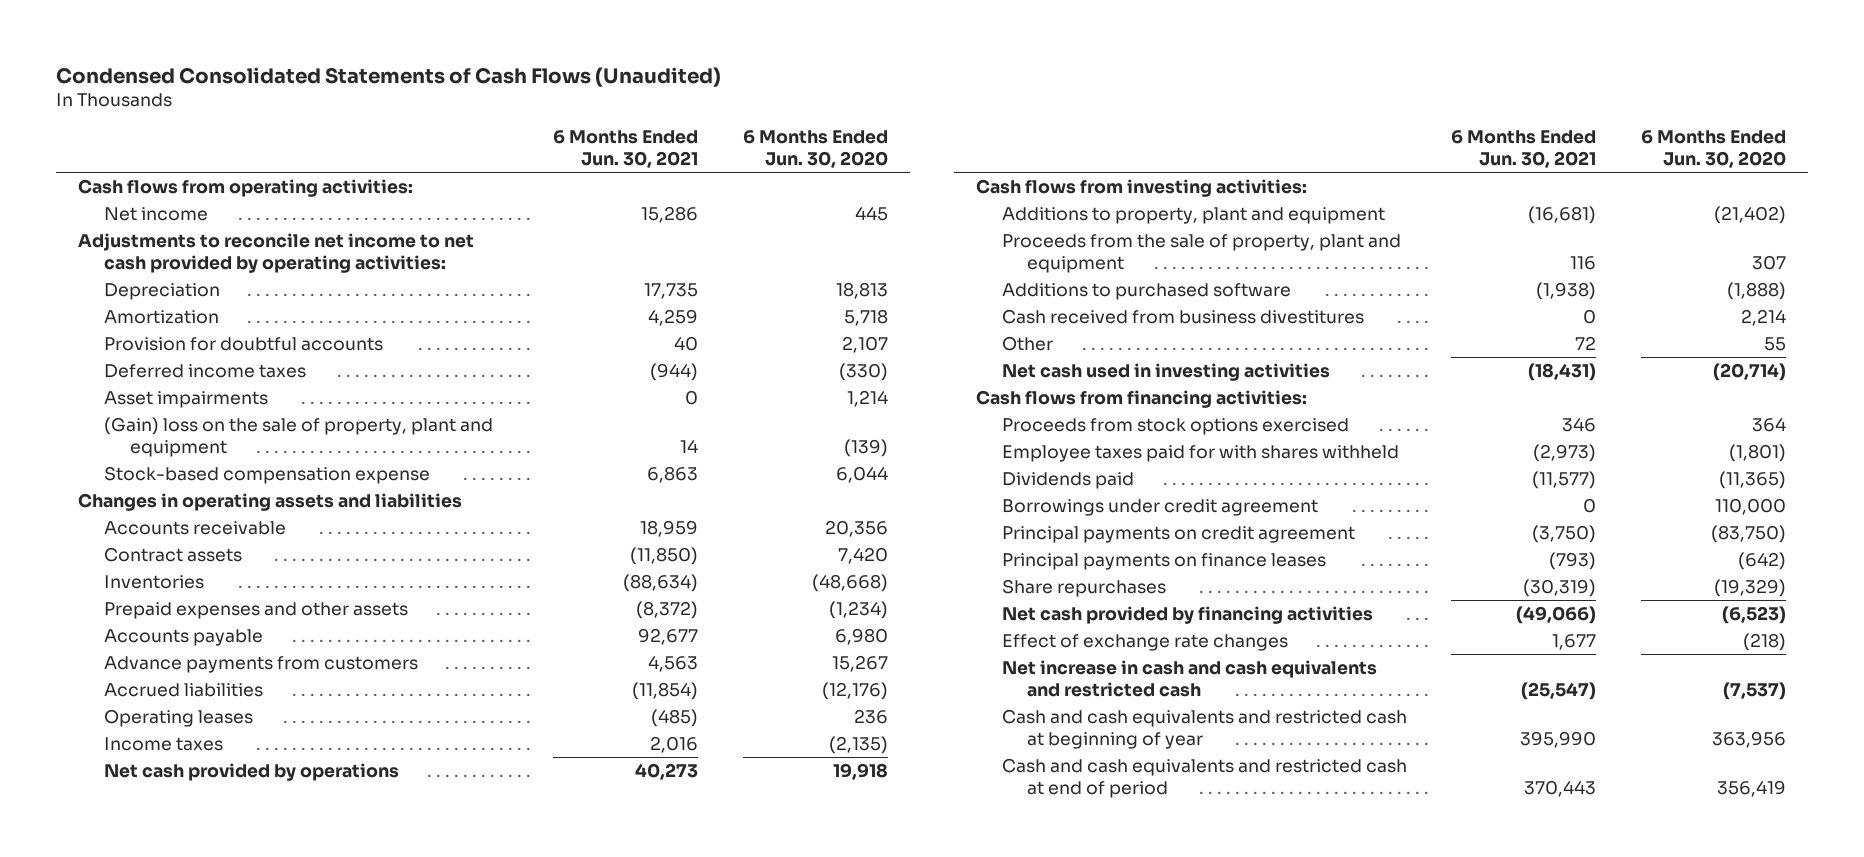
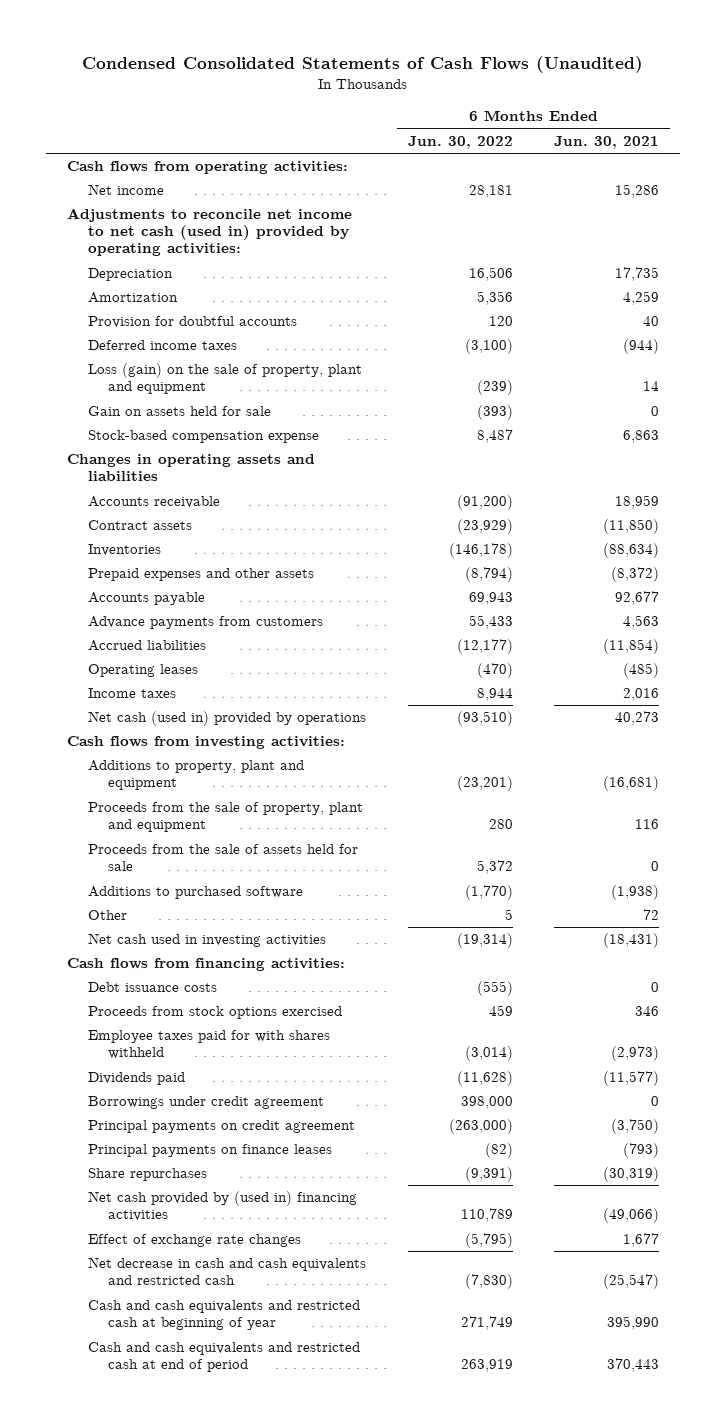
[743,129,889,168] 6 Months Ended Jun. 30, 2020 -> none
none -> [407,135,513,149] Jun. 30, 2022
[78,232,475,273] Adjustments to reconcile net income to net cash provided by operating activities: -> [67,208,353,257] Adjustments to reconcile net income to net cash (used in) provided by operating activities:
[103,390,268,408] Asset impairments -> none
[103,416,493,457] (Gain) loss on the sale of property, plant and equipment -> [87,363,362,395] Loss (gain) on the sale of property, plant and equipment
none -> [87,406,271,417] Gain on assets held for sale
[103,762,399,781] Net cash provided by operations -> [87,711,366,727] Net cash (used in) provided by operations
none -> [87,844,358,872] Proceeds from the sale of assets held for sale
[1001,308,1364,324] Cash received from business divestitures -> none
none -> [87,982,217,993] Debt issuance costs
[1001,605,1373,624] Net cash provided by financing activities -> [87,1191,357,1222] Net cash provided by (used in) financing activities
[1001,659,1377,697] Net increase in cash and cash equivalents and restricted cash -> [87,1257,366,1286] Net decrease in cash and cash equivalents and restricted cash

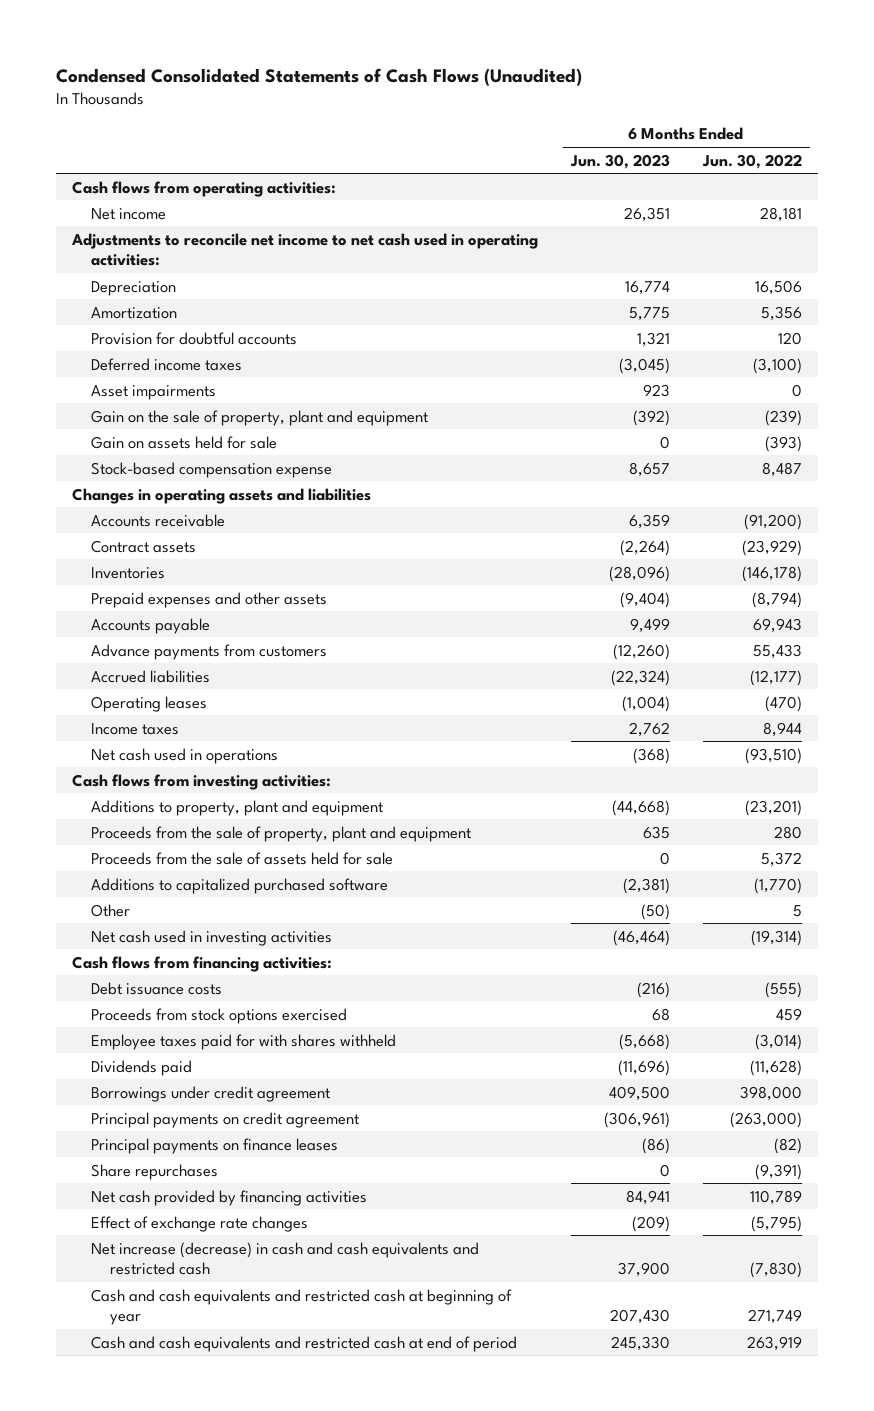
[554,135,660,149] Jun. 30, 2021 -> none
none -> [569,153,670,169] Jun. 30, 2023
[67,208,353,257] Adjustments to reconcile net income to net cash (used in) provided by operating activities: -> [71,232,539,267] Adjustments to reconcile net income to net cash used in operating activities:
none -> [90,384,216,400] Asset impairments
[87,363,362,395] Loss (gain) on the sale of property, plant and equipment -> [90,409,428,426] Gain on the sale of property, plant and equipment
[87,711,366,727] Net cash (used in) provided by operations -> [90,747,278,764] Net cash used in operations
[87,886,303,900] Additions to purchased software -> [90,877,388,894] Additions to capitalized purchased software
[87,1191,357,1222] Net cash provided by (used in) financing activities -> [90,1189,367,1206] Net cash provided by financing activities
[87,1257,366,1286] Net decrease in cash and cash equivalents and restricted cash -> [90,1241,479,1276] Net increase (decrease) in cash and cash equivalents and restricted cash

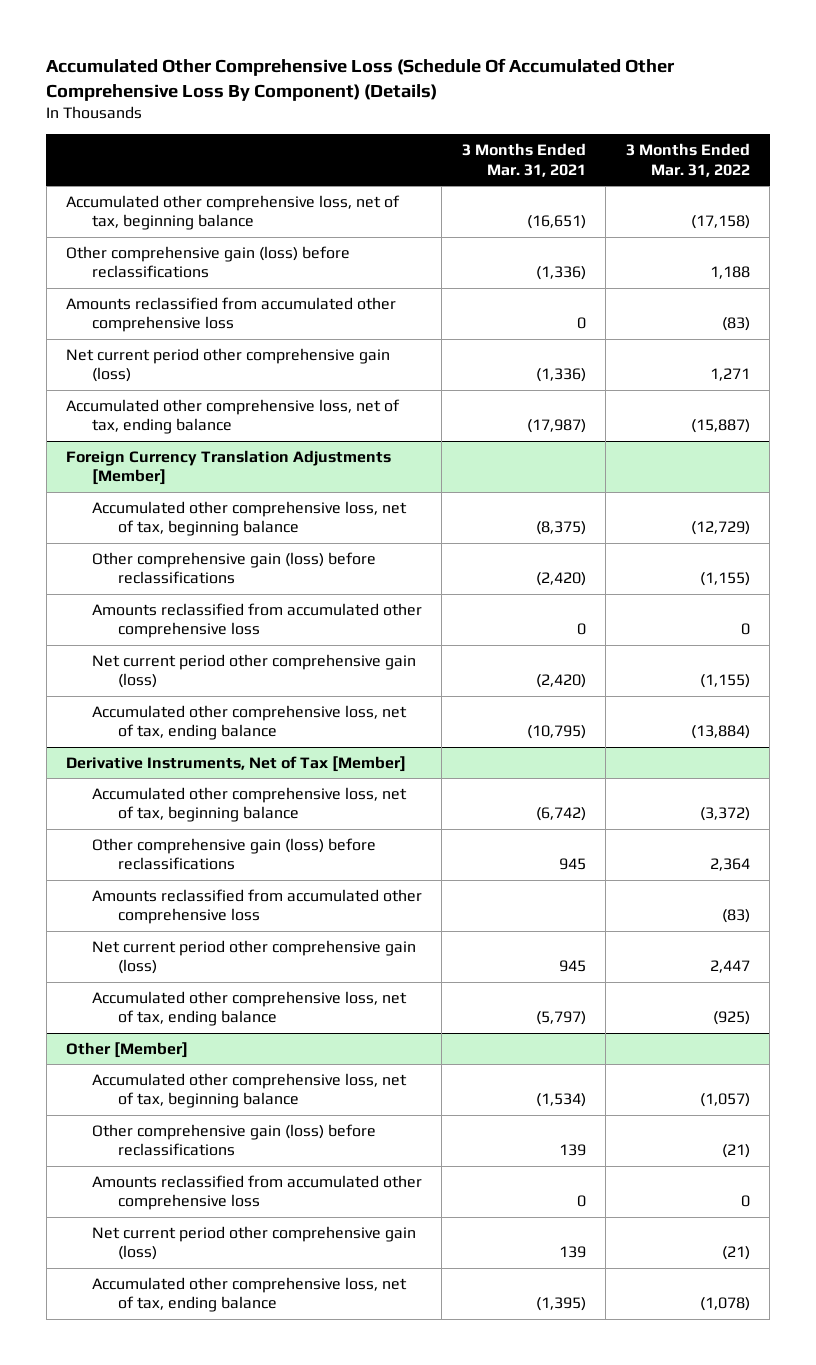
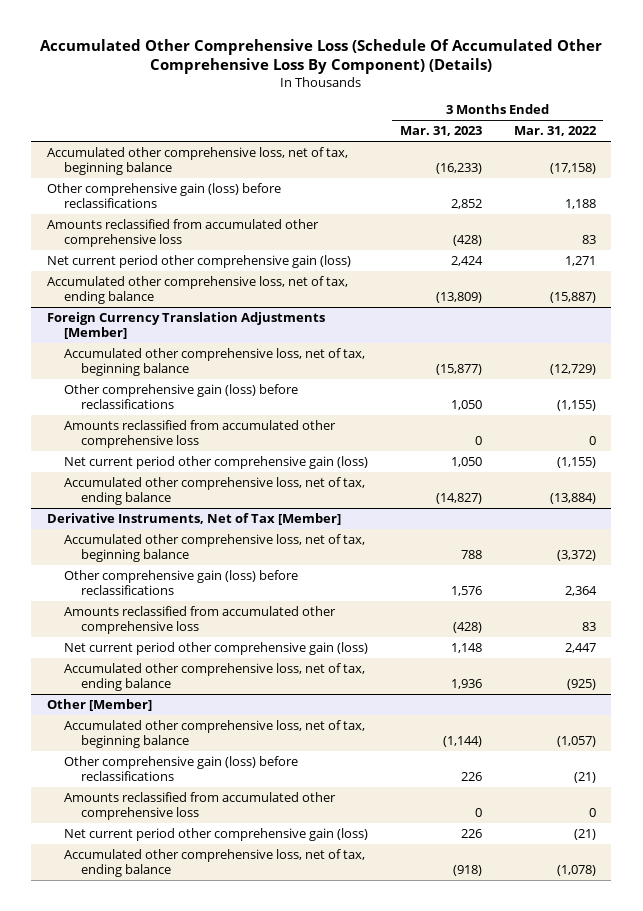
[461,143,586,177] 3 Months Ended Mar. 31, 2021 -> none
none -> [399,126,482,137] Mar. 31, 2023
[721,317,750,332] (83) -> [581,234,596,244] 83
[721,909,750,924] (83) -> [581,621,596,631] 83

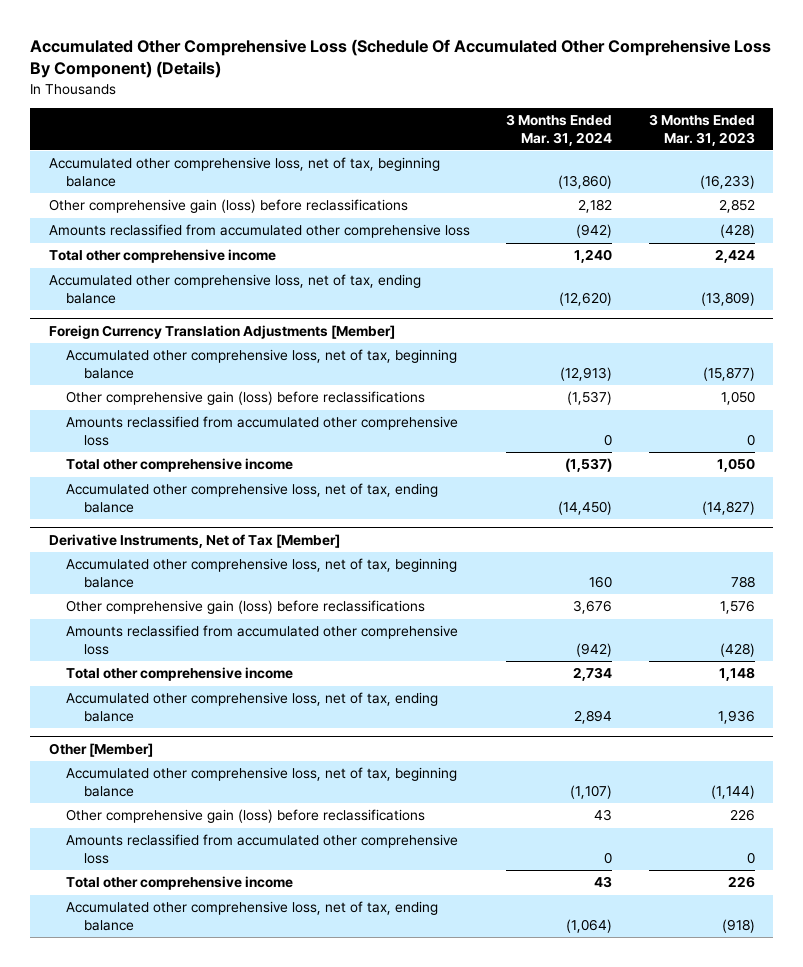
[513,126,597,137] Mar. 31, 2022 -> none
none -> [506,114,613,146] 3 Months Ended Mar. 31, 2024
[47,254,352,268] Net current period other comprehensive gain (loss) -> [48,249,276,264] Total other comprehensive income
[64,455,369,469] Net current period other comprehensive gain (loss) -> [66,458,294,473] Total other comprehensive income
[64,641,369,655] Net current period other comprehensive gain (loss) -> [66,667,294,682] Total other comprehensive income
[64,827,369,841] Net current period other comprehensive gain (loss) -> [66,876,294,891] Total other comprehensive income

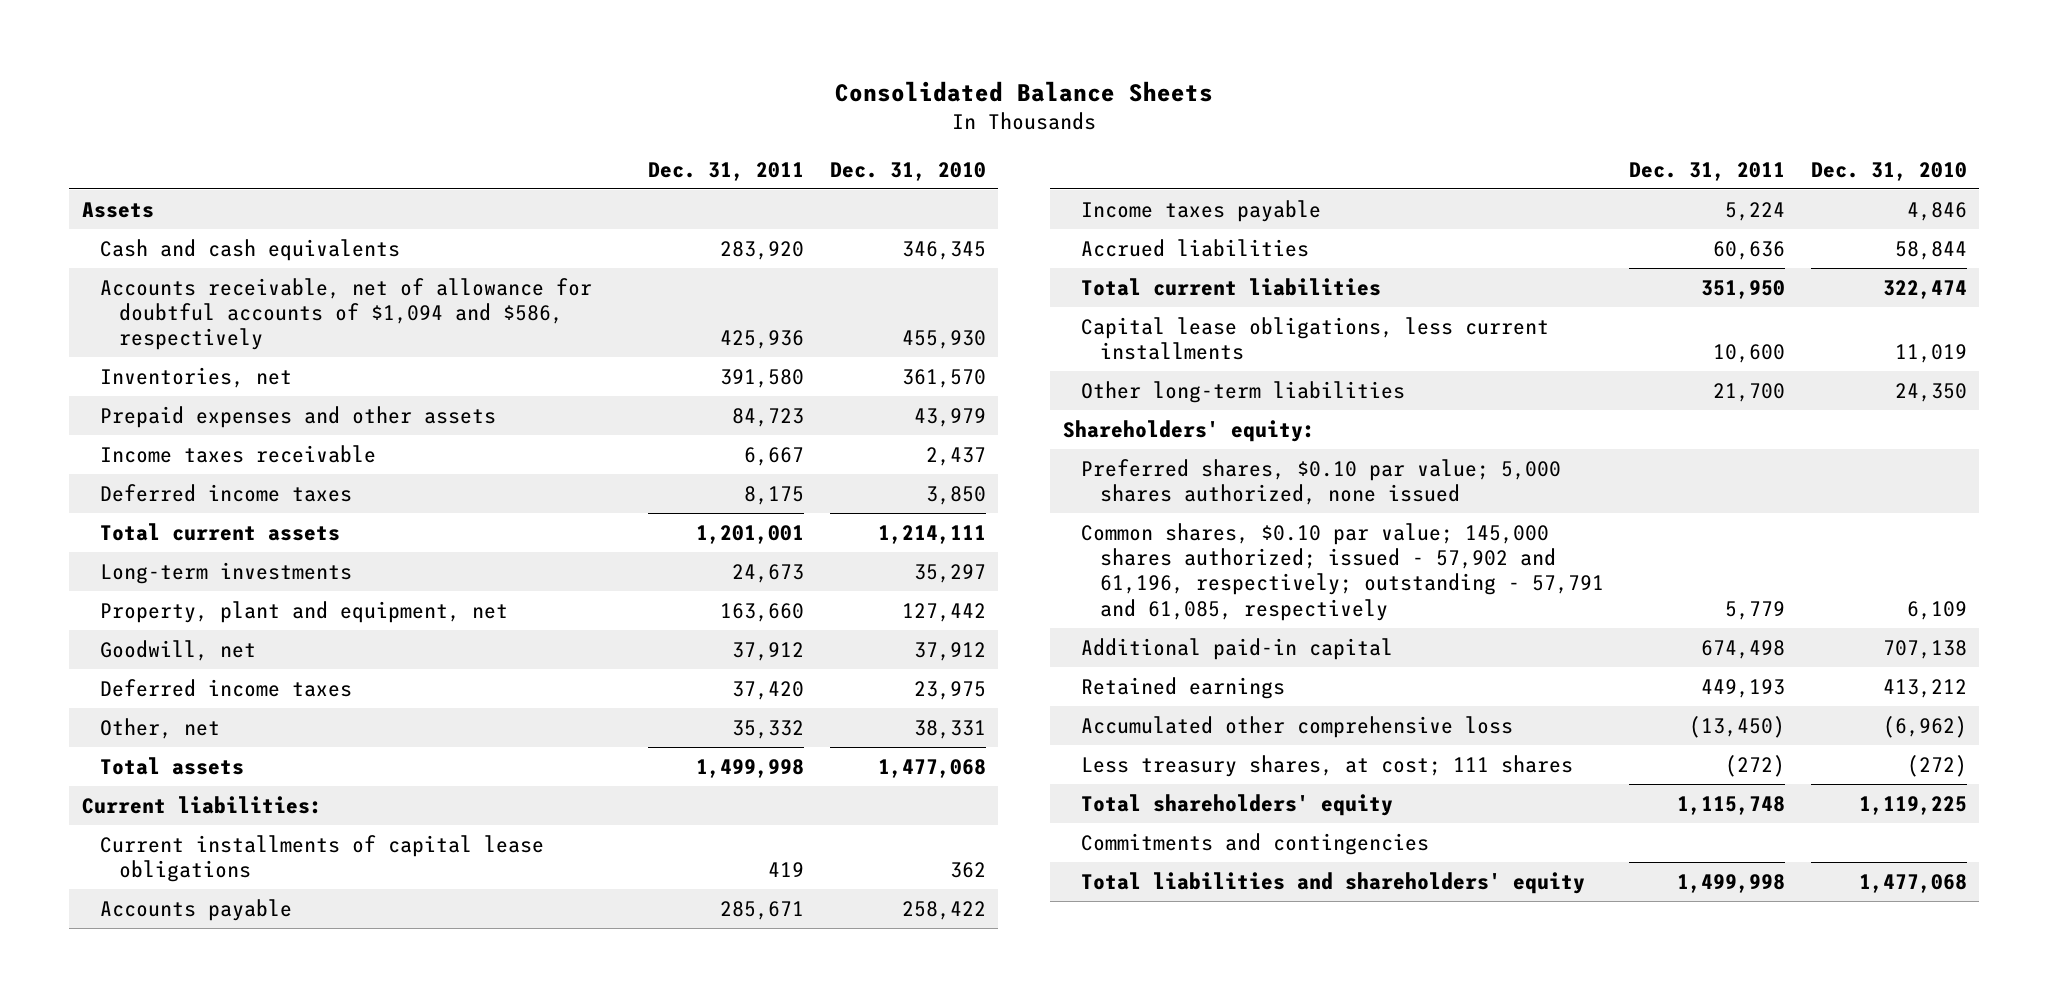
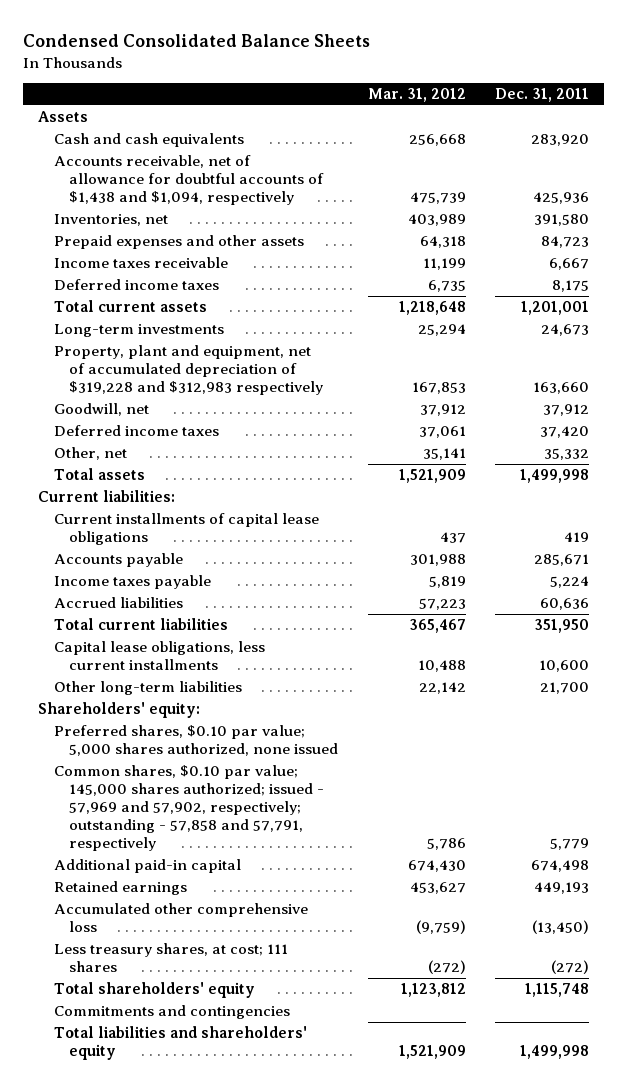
[835,81,1214,103] Consolidated Balance Sheets -> [23,34,371,48] Condensed Consolidated Balance Sheets
[829,161,986,181] Dec. 31, 2010 -> none
none -> [367,88,466,103] Mar. 31, 2012
[100,277,593,351] Accounts receivable, net of allowance for doubtful accounts of $1,094 and $586, respectively -> [53,155,325,206] Accounts receivable, net of allowance for doubtful accounts of $1,438 and $1,094, respectively
[100,600,509,623] Property, plant and equipment, net -> [53,345,324,396] Property, plant and equipment, net of accumulated depreciation of $319,228 and $312,983 respectively
[1081,522,1605,621] Common shares, $0.10 par value; 145,000 shares authorized; issued - 57,902 and 61,196, respectively; outstanding - 57,791 and 61,085, respectively -> [53,765,325,852] Common shares, $0.10 par value; 145,000 shares authorized; issued - 57,969 and 57,902, respectively; outstanding - 57,858 and 57,791, respectively

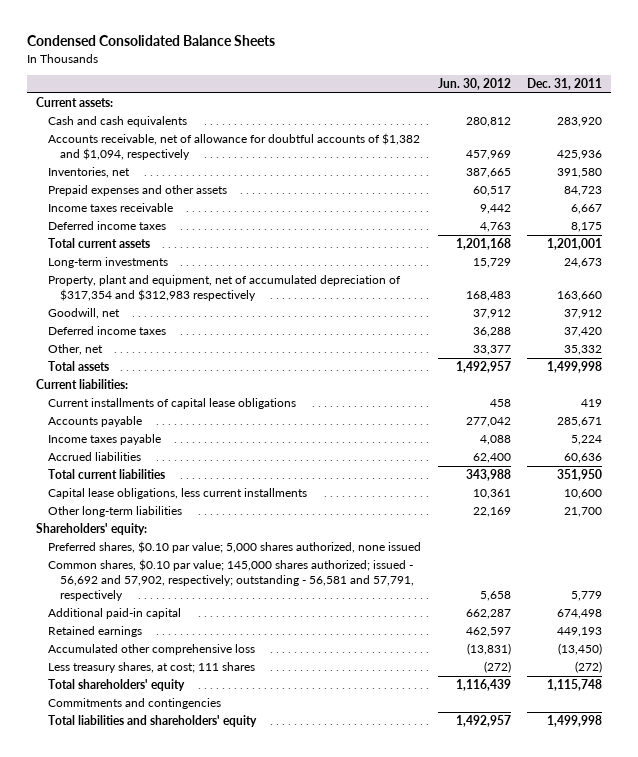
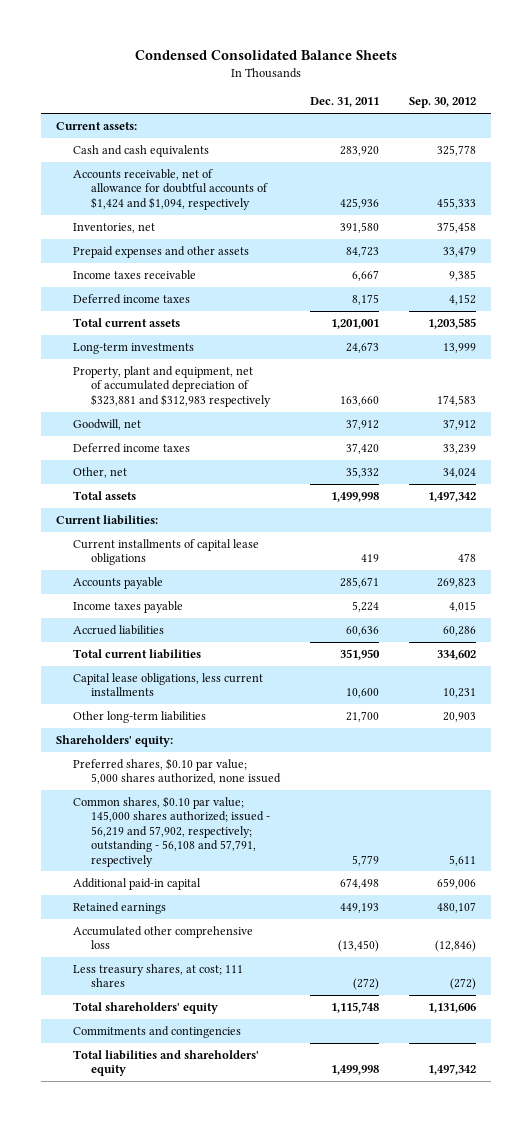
[437,78,511,91] Jun. 30, 2012 -> none
none -> [408,97,476,109] Sep. 30, 2012
[48,133,421,161] Accounts receivable, net of allowance for doubtful accounts of $1,382 and $1,094, respectively -> [73,168,268,210] Accounts receivable, net of allowance for doubtful accounts of $1,424 and $1,094, respectively
[48,275,402,302] Property, plant and equipment, net of accumulated depreciation of $317,354 and $312,983 respectively -> [73,365,271,407] Property, plant and equipment, net of accumulated depreciation of $323,881 and $312,983 respectively
[48,559,415,602] Common shares, $0.10 par value; 145,000 shares authorized; issued - 56,692 and 57,902, respectively; outstanding - 56,581 and 57,791, respectively -> [73,795,270,867] Common shares, $0.10 par value; 145,000 shares authorized; issued - 56,219 and 57,902, respectively; outstanding - 56,108 and 57,791, respectively

